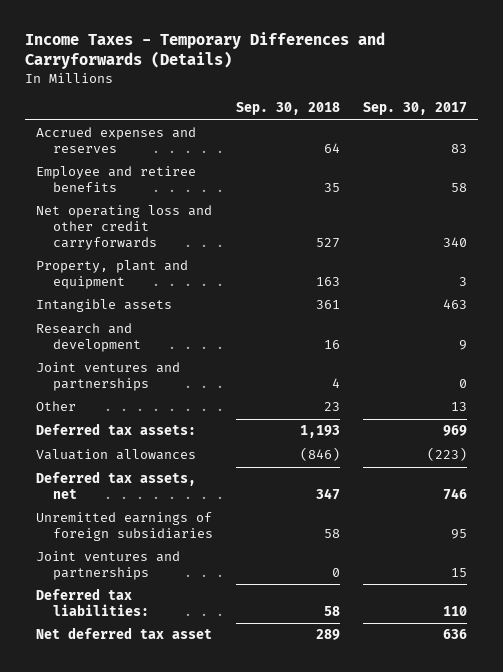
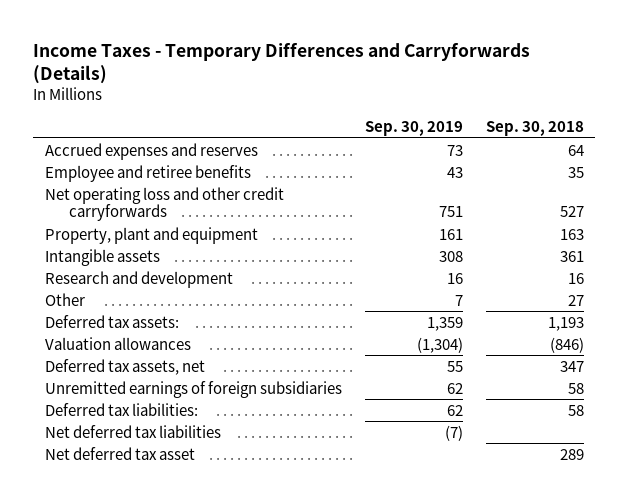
[362,102,467,116] Sep. 30, 2017 -> none
none -> [364,121,463,137] Sep. 30, 2019
[36,362,181,392] Joint ventures and partnerships -> none
[323,402,340,412] 23 -> [567,294,584,306] 27
[36,551,181,581] Joint ventures and partnerships -> none
none -> [44,424,221,438] Net deferred tax liabilities

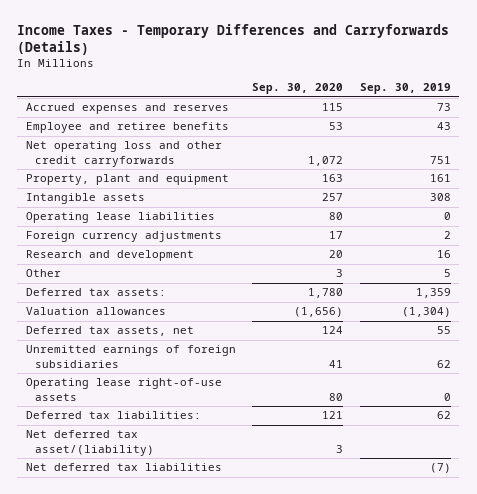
[485,121,584,137] Sep. 30, 2018 -> none
none -> [252,83,344,95] Sep. 30, 2020
none -> [25,212,215,224] Operating lease liabilities
none -> [25,231,222,243] Foreign currency adjustments
[454,294,463,306] 7 -> [444,269,452,278] 5
none -> [25,378,222,401] Operating lease right-of-use assets
none -> [25,430,155,456] Net deferred tax asset/(liability)
[44,446,195,460] Net deferred tax asset -> none

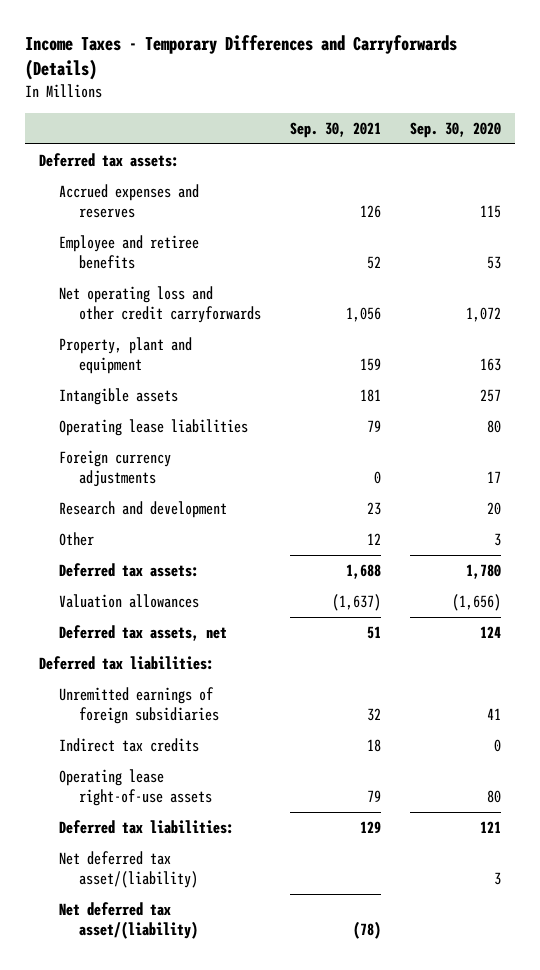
[360,83,452,95] Sep. 30, 2019 -> none
none -> [289,121,381,138] Sep. 30, 2021
none -> [39,153,180,168] Deferred tax assets:
none -> [39,656,215,671] Deferred tax liabilities:
none -> [59,738,200,753] Indirect tax credits
[25,463,222,472] Net deferred tax liabilities -> [59,902,198,940] Net deferred tax asset/(liability)

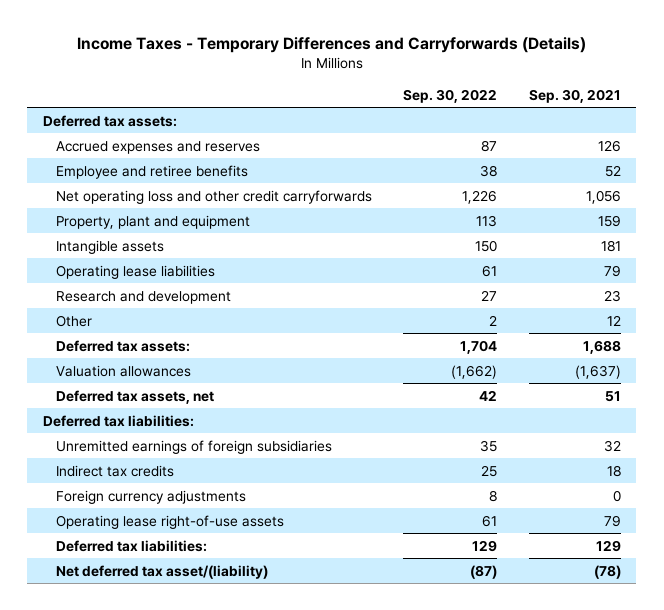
[409,121,501,138] Sep. 30, 2020 -> none
none -> [403,88,498,103] Sep. 30, 2022
[59,450,172,488] Foreign currency adjustments -> [55,489,246,504] Foreign currency adjustments
[59,851,198,889] Net deferred tax asset/(liability) -> none

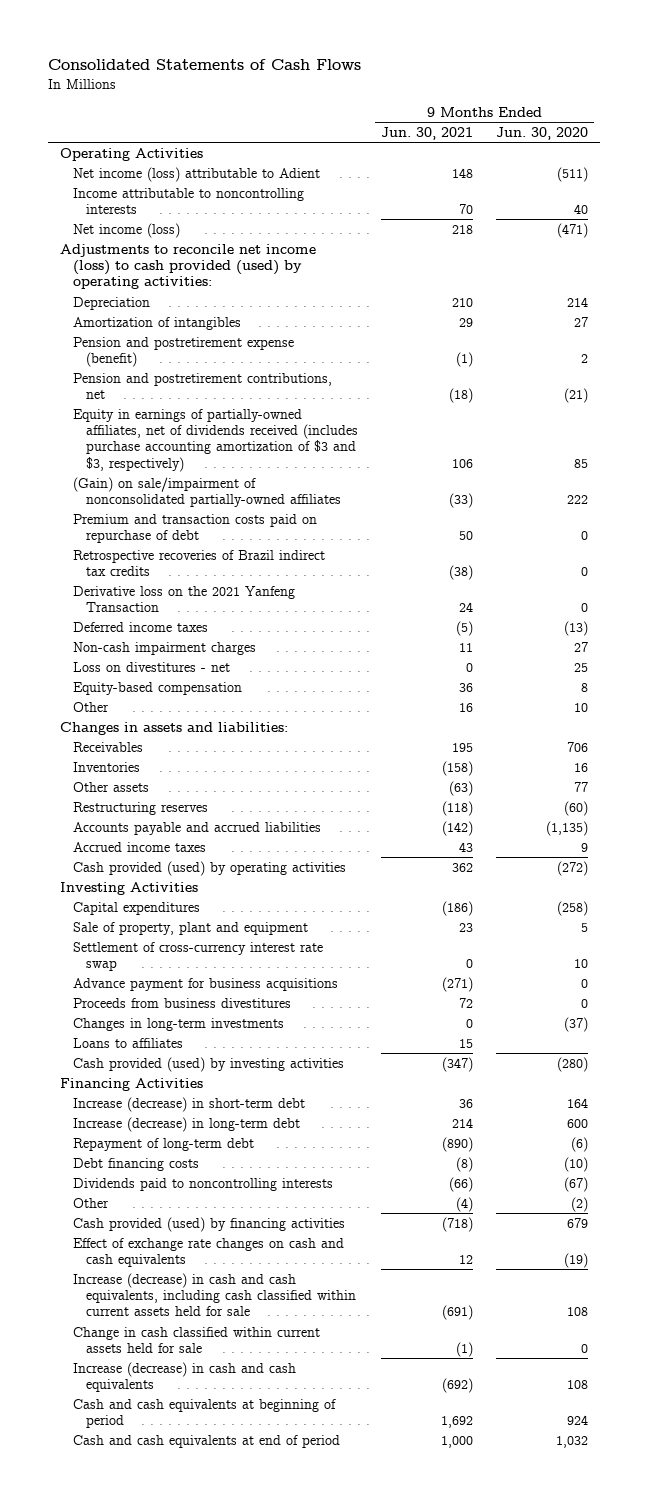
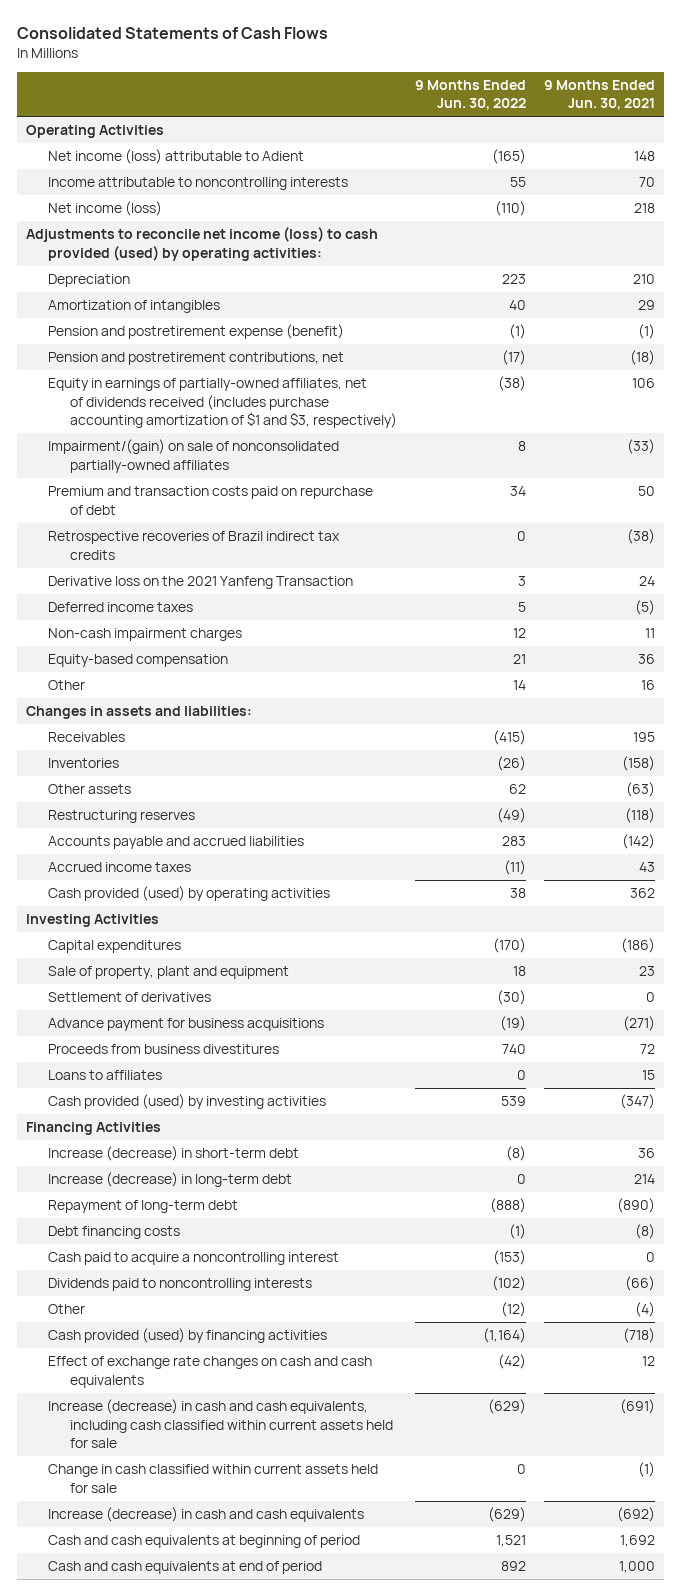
[496,127,589,141] Jun. 30, 2020 -> none
none -> [414,80,526,111] 9 Months Ended Jun. 30, 2022
[72,408,358,472] Equity in earnings of partially-owned affiliates, net of dividends received (includes purchase accounting amortization of $3 and $3, respectively) -> [47,378,397,428] Equity in earnings of partially-owned affiliates, net of dividends received (includes purchase accounting amortization of $1 and $3, respectively)
[72,476,341,508] (Gain) on sale/impairment of nonconsolidated partially-owned affiliates -> [47,439,339,473] Impairment/(gain) on sale of nonconsolidated partially-owned affiliates
[72,661,230,672] Loss on divestitures - net -> none
[72,941,323,972] Settlement of cross-currency interest rate swap -> none
none -> [47,992,211,1003] Settlement of derivatives
[72,1017,284,1031] Changes in long-term investments -> none
none -> [47,1252,339,1266] Cash paid to acquire a noncontrolling interest

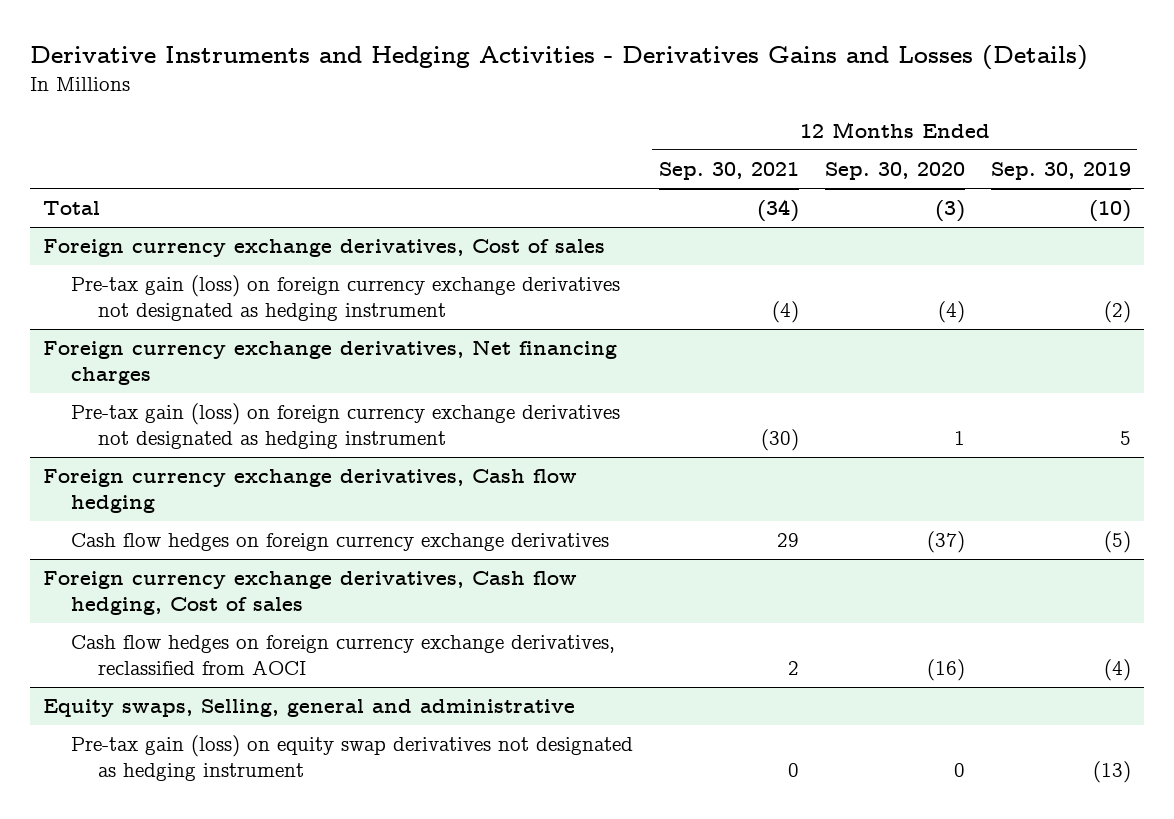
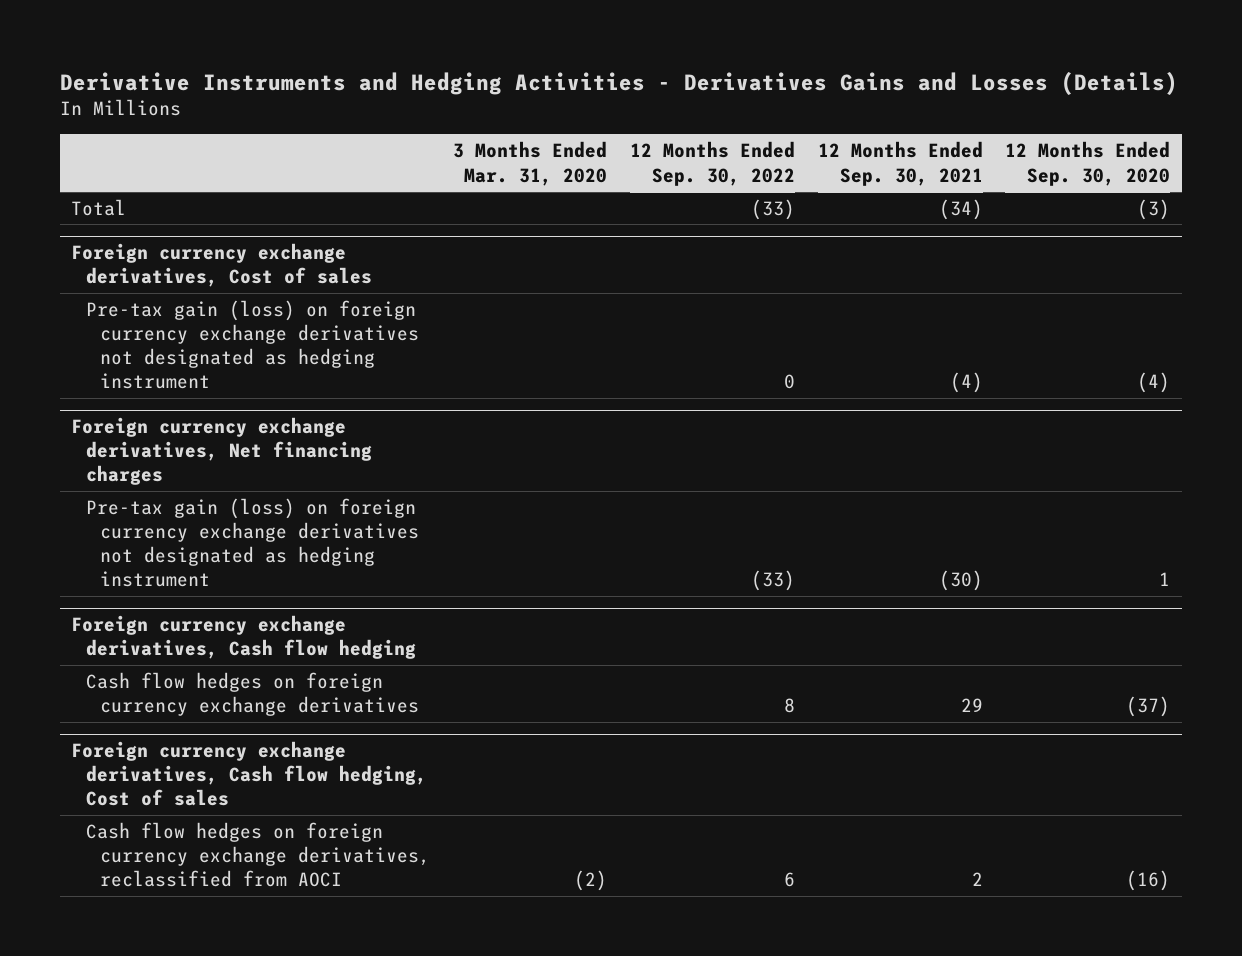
[990,162,1131,181] Sep. 30, 2019 -> none
none -> [452,141,607,186] 3 Months Ended Mar. 31, 2020
none -> [629,141,795,186] 12 Months Ended Sep. 30, 2022
[43,699,576,718] Equity swaps, Selling, general and administrative -> none
[70,735,633,782] Pre-tax gain (loss) on equity swap derivatives not designated as hedging instrument -> none

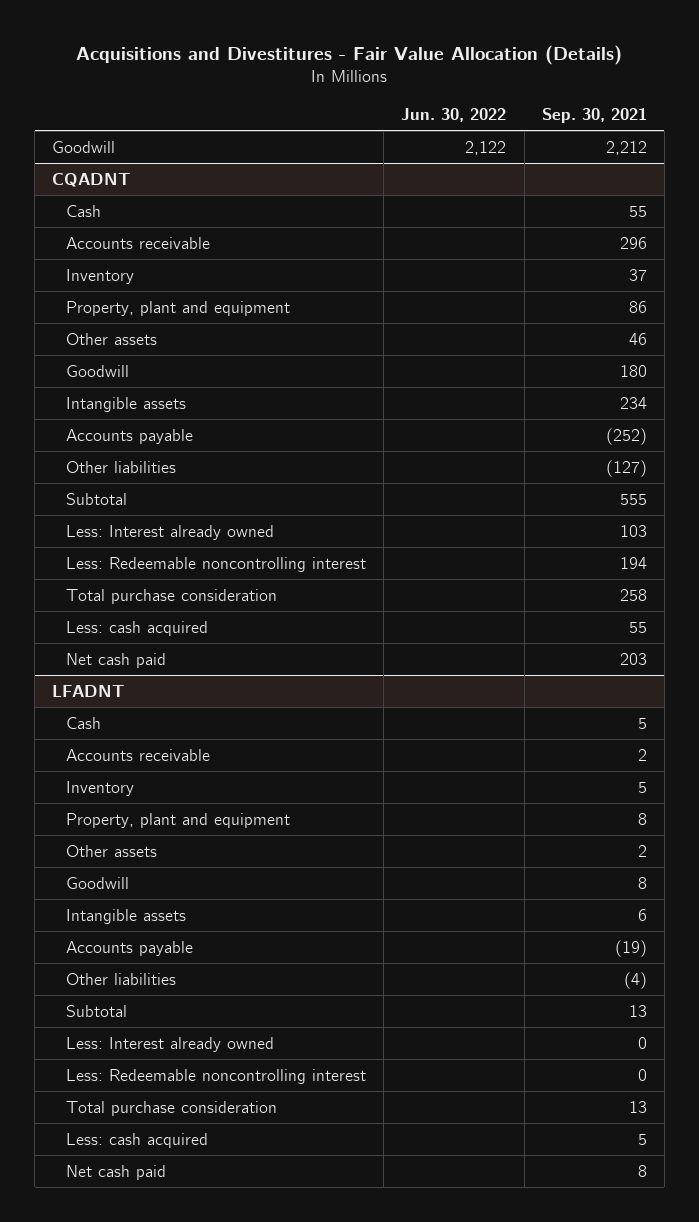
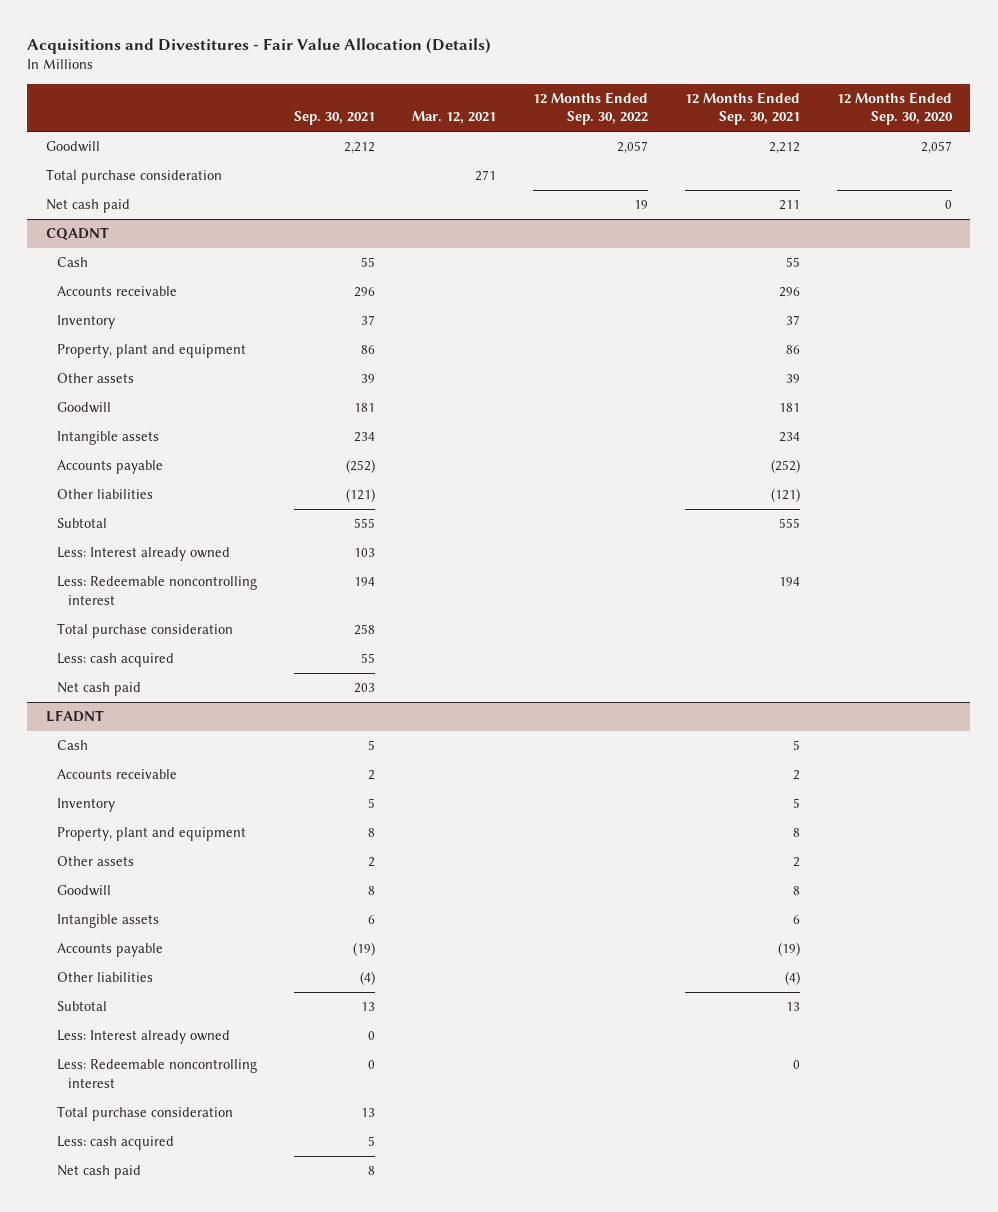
[401,107,507,122] Jun. 30, 2022 -> none
none -> [411,111,496,125] Mar. 12, 2021
none -> [532,91,648,126] 12 Months Ended Sep. 30, 2022
none -> [684,91,800,126] 12 Months Ended Sep. 30, 2021
none -> [836,91,953,126] 12 Months Ended Sep. 30, 2020
none -> [45,169,222,185] Total purchase consideration
none -> [45,199,130,214] Net cash paid
[628,332,647,345] 46 -> [360,374,375,384] 39
[619,364,647,377] 180 -> [353,403,375,413] 181
[605,459,647,477] (127) -> [345,488,375,503] (121)

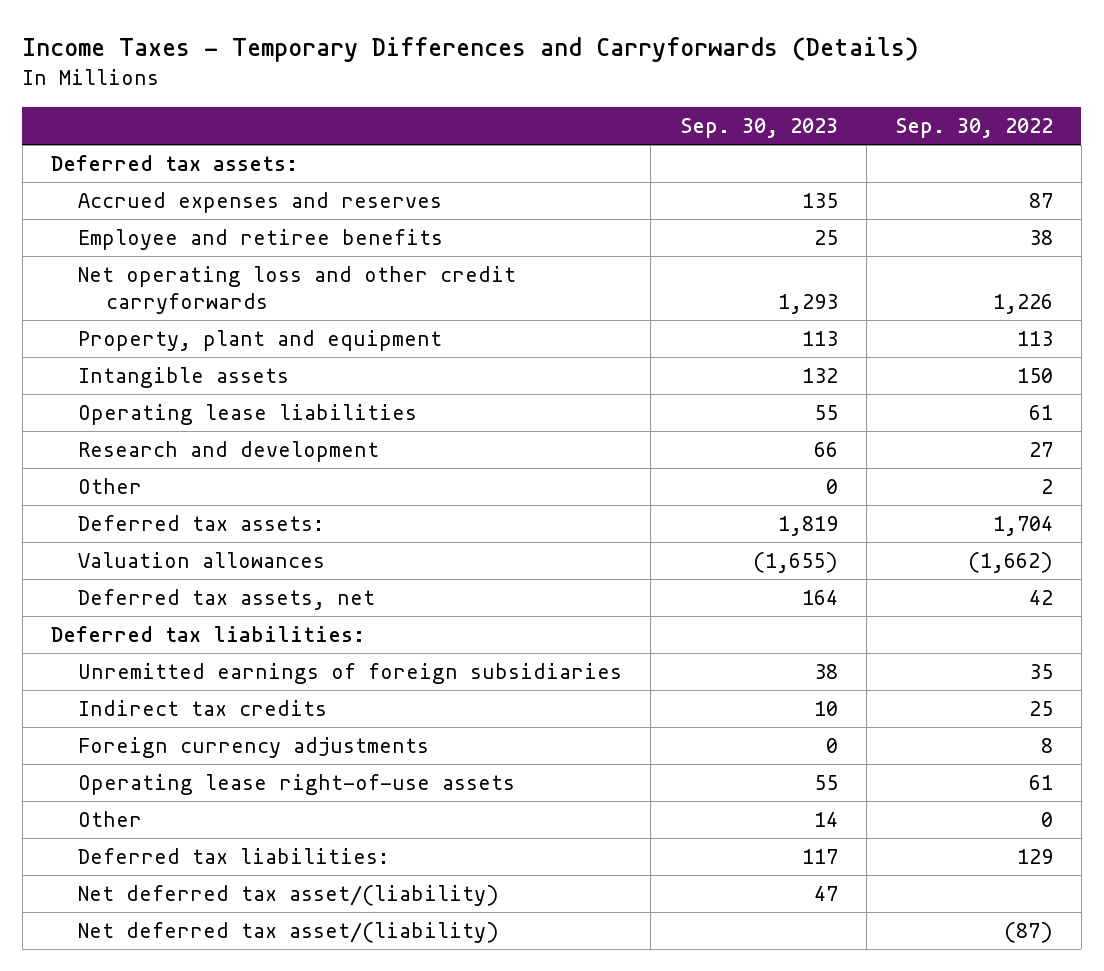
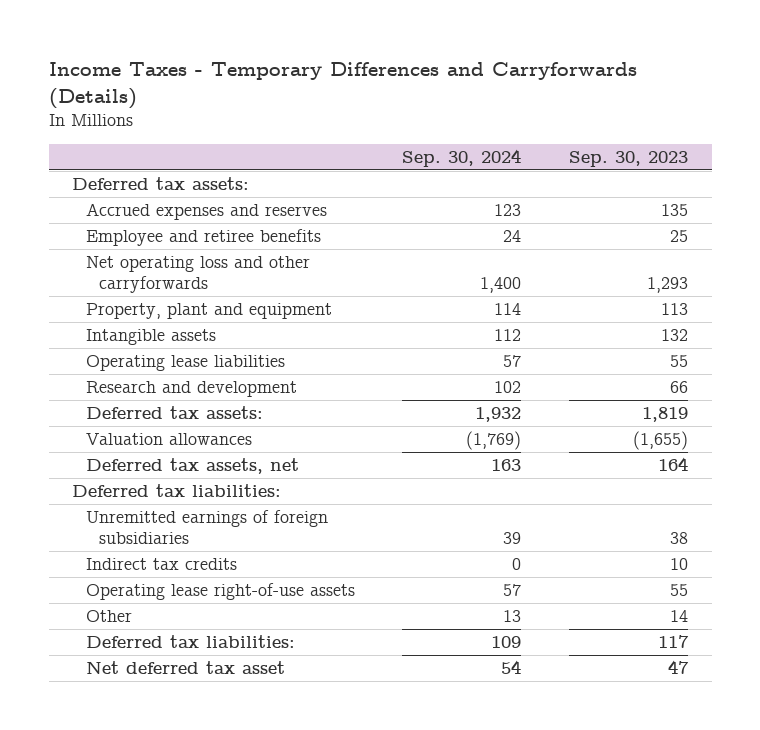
[894,117,1053,138] Sep. 30, 2022 -> none
none -> [402,148,522,167] Sep. 30, 2024
[78,266,517,315] Net operating loss and other credit carryforwards -> [85,256,310,293] Net operating loss and other carryforwards
[78,478,143,495] Other -> none
[78,737,430,759] Foreign currency adjustments -> none
[78,922,500,944] Net deferred tax asset/(liability) -> none
[78,885,500,907] Net deferred tax asset/(liability) -> [85,661,285,675] Net deferred tax asset

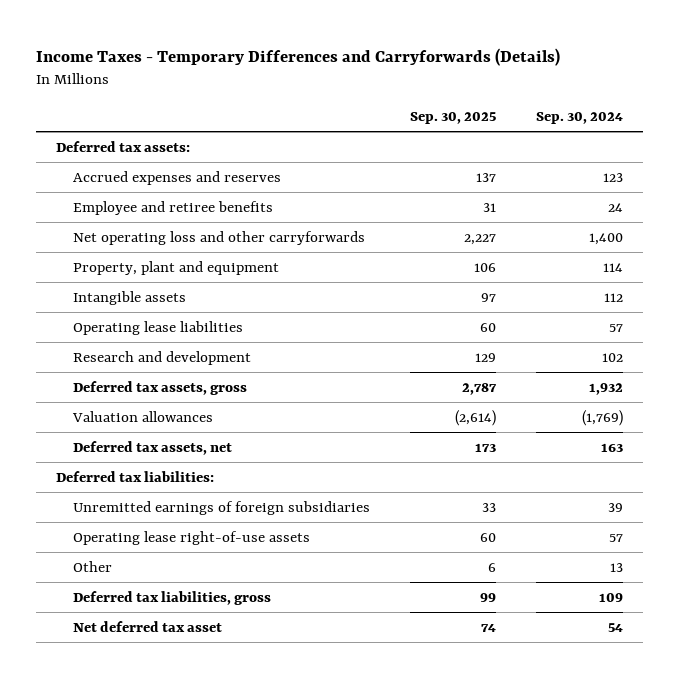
[568,150,688,167] Sep. 30, 2023 -> none
none -> [409,111,496,124] Sep. 30, 2025
[85,406,263,420] Deferred tax assets: -> [72,380,247,395] Deferred tax assets, gross
[85,558,237,571] Indirect tax credits -> none
[85,635,295,649] Deferred tax liabilities: -> [72,590,271,605] Deferred tax liabilities, gross

